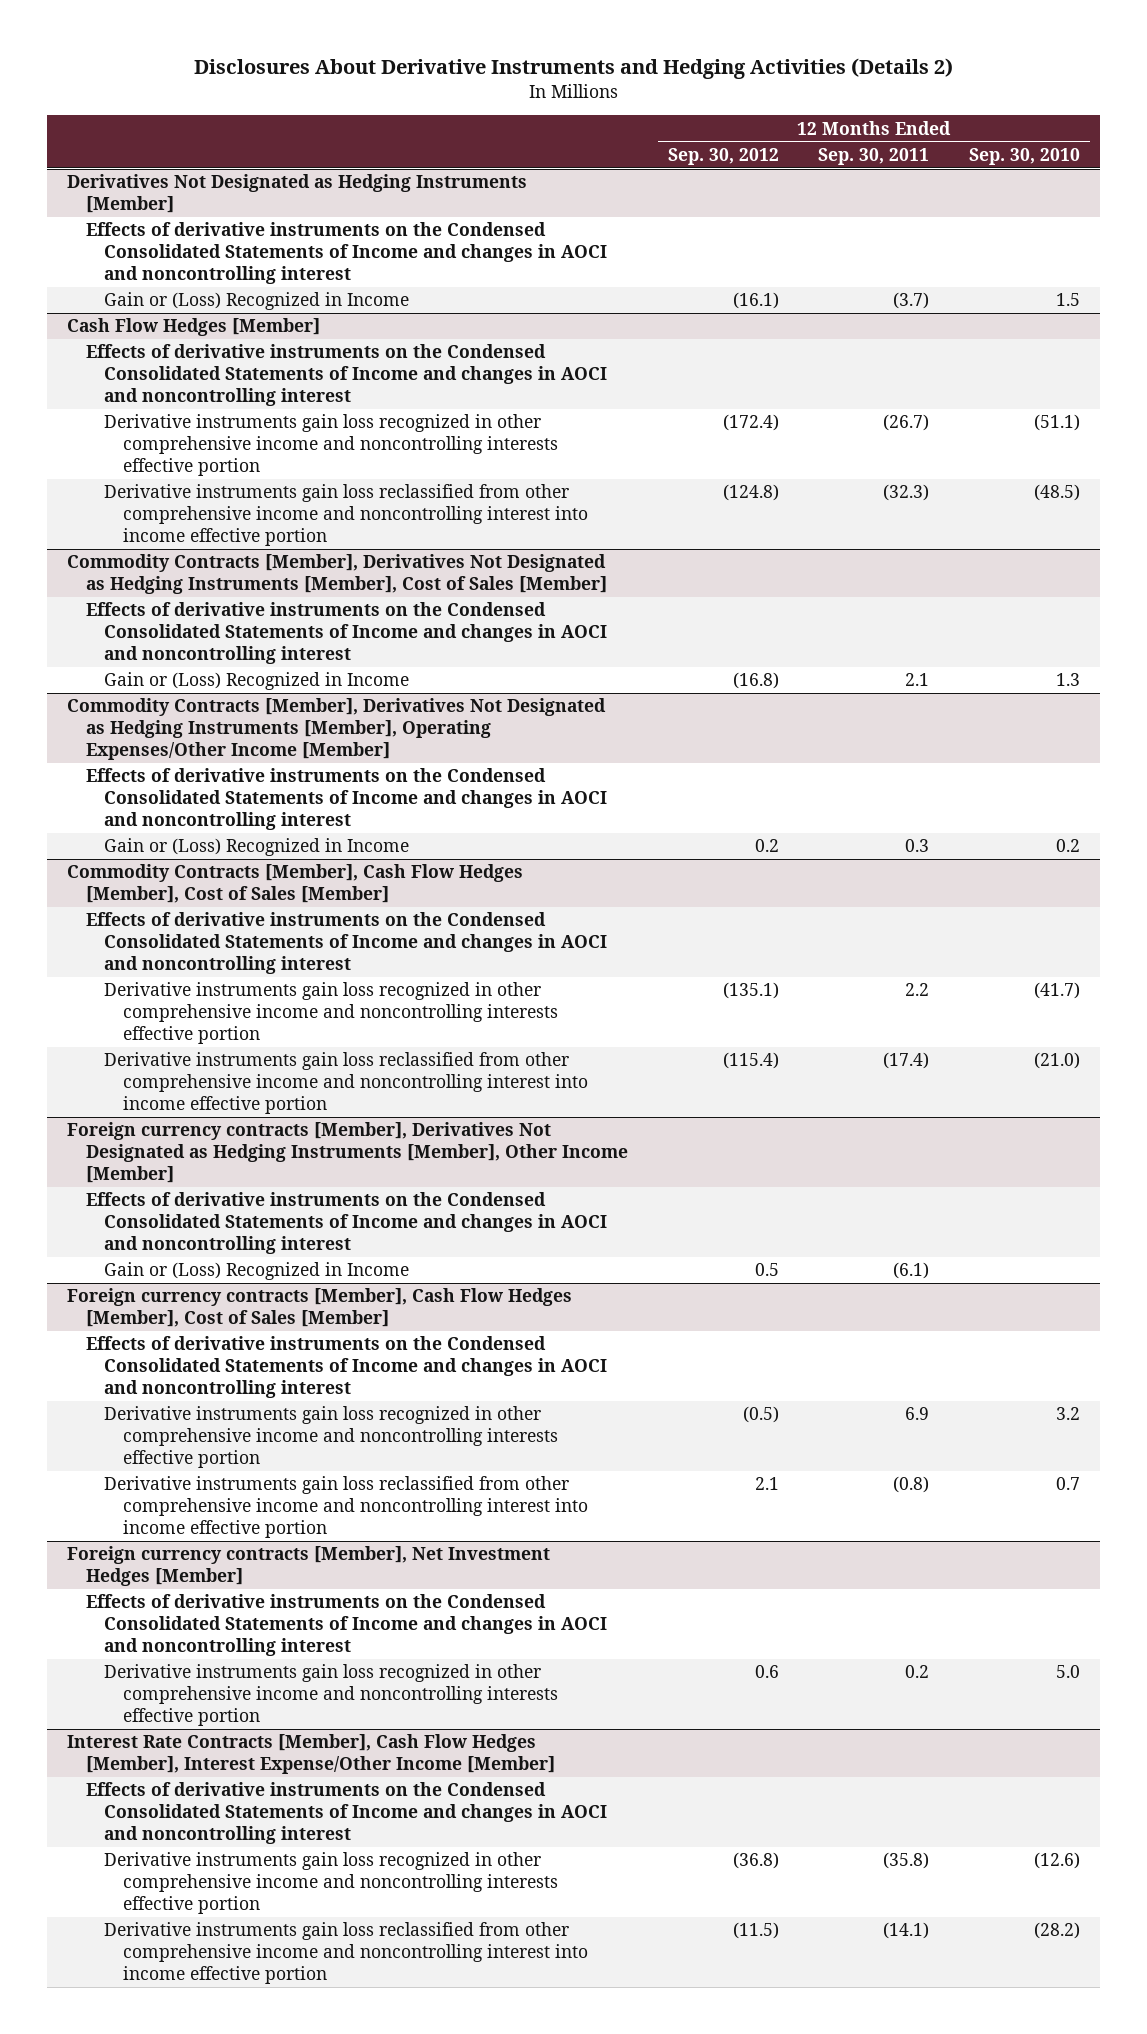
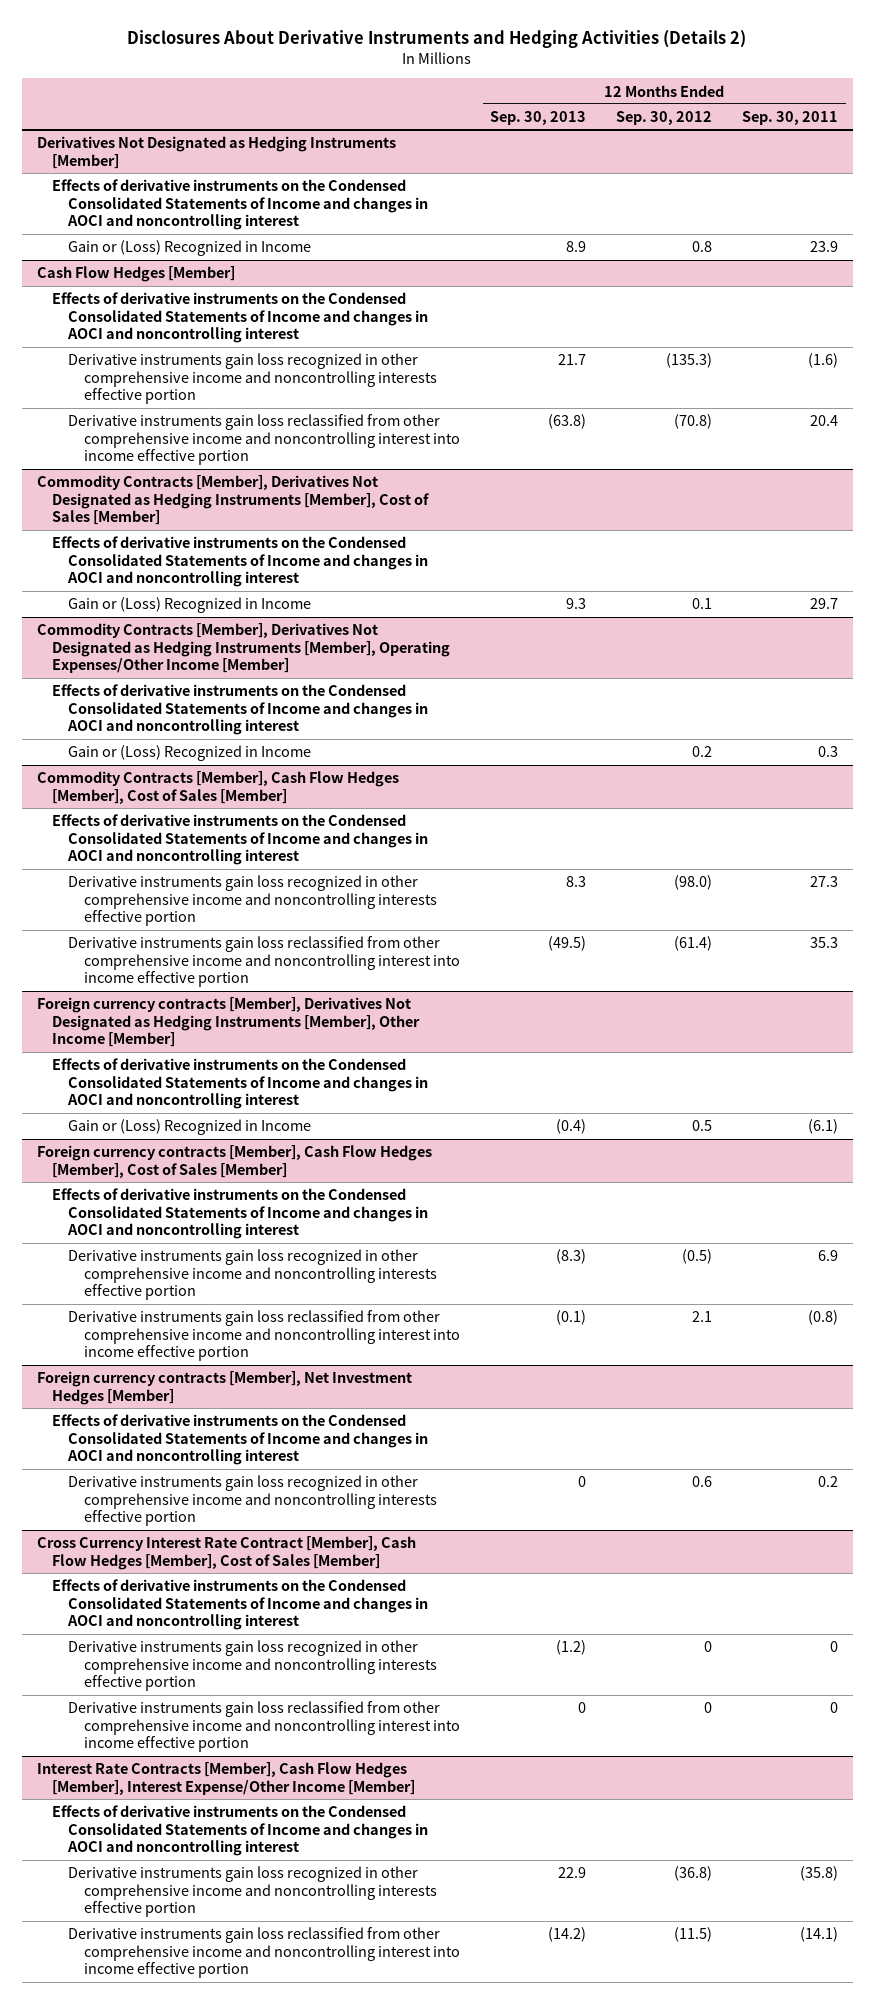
[969,147,1081,165] Sep. 30, 2010 -> none
none -> [490,111,587,126] Sep. 30, 2013
[732,292,779,310] (16.1) -> [692,241,713,253] 0.8
[893,292,930,310] (3.7) -> [810,241,839,253] 23.9
[722,414,779,432] (172.4) -> [666,353,713,369] (135.3)
[883,414,930,432] (26.7) -> [808,353,839,369] (1.6)
[722,484,779,502] (124.8) -> [674,414,713,430] (70.8)
[883,484,930,502] (32.3) -> [810,415,839,427] 20.4
[732,672,779,690] (16.8) -> [692,598,713,610] 0.1
[905,673,930,687] 2.1 -> [810,598,839,610] 29.7
[722,982,779,1000] (135.1) -> [674,875,713,891] (98.0)
[905,983,930,997] 2.2 -> [810,876,839,888] 27.3
[722,1052,779,1070] (115.4) -> [674,936,713,952] (61.4)
[883,1052,930,1070] (17.4) -> [810,937,839,949] 35.3
none -> [36,1536,416,1570] Cross Currency Interest Rate Contract [Member], Cash Flow Hedges [Member], Cost of Sales [Member]
none -> [52,1579,429,1631] Effects of derivative instruments on the Condensed Consolidated Statements of Income and changes in AOCI and noncontrolling interest
none -> [68,1640,438,1692] Derivative instruments gain loss recognized in other comprehensive income and noncontrolling interests effective portion
none -> [68,1701,461,1753] Derivative instruments gain loss reclassified from other comprehensive income and noncontrolling interest into income effective portion

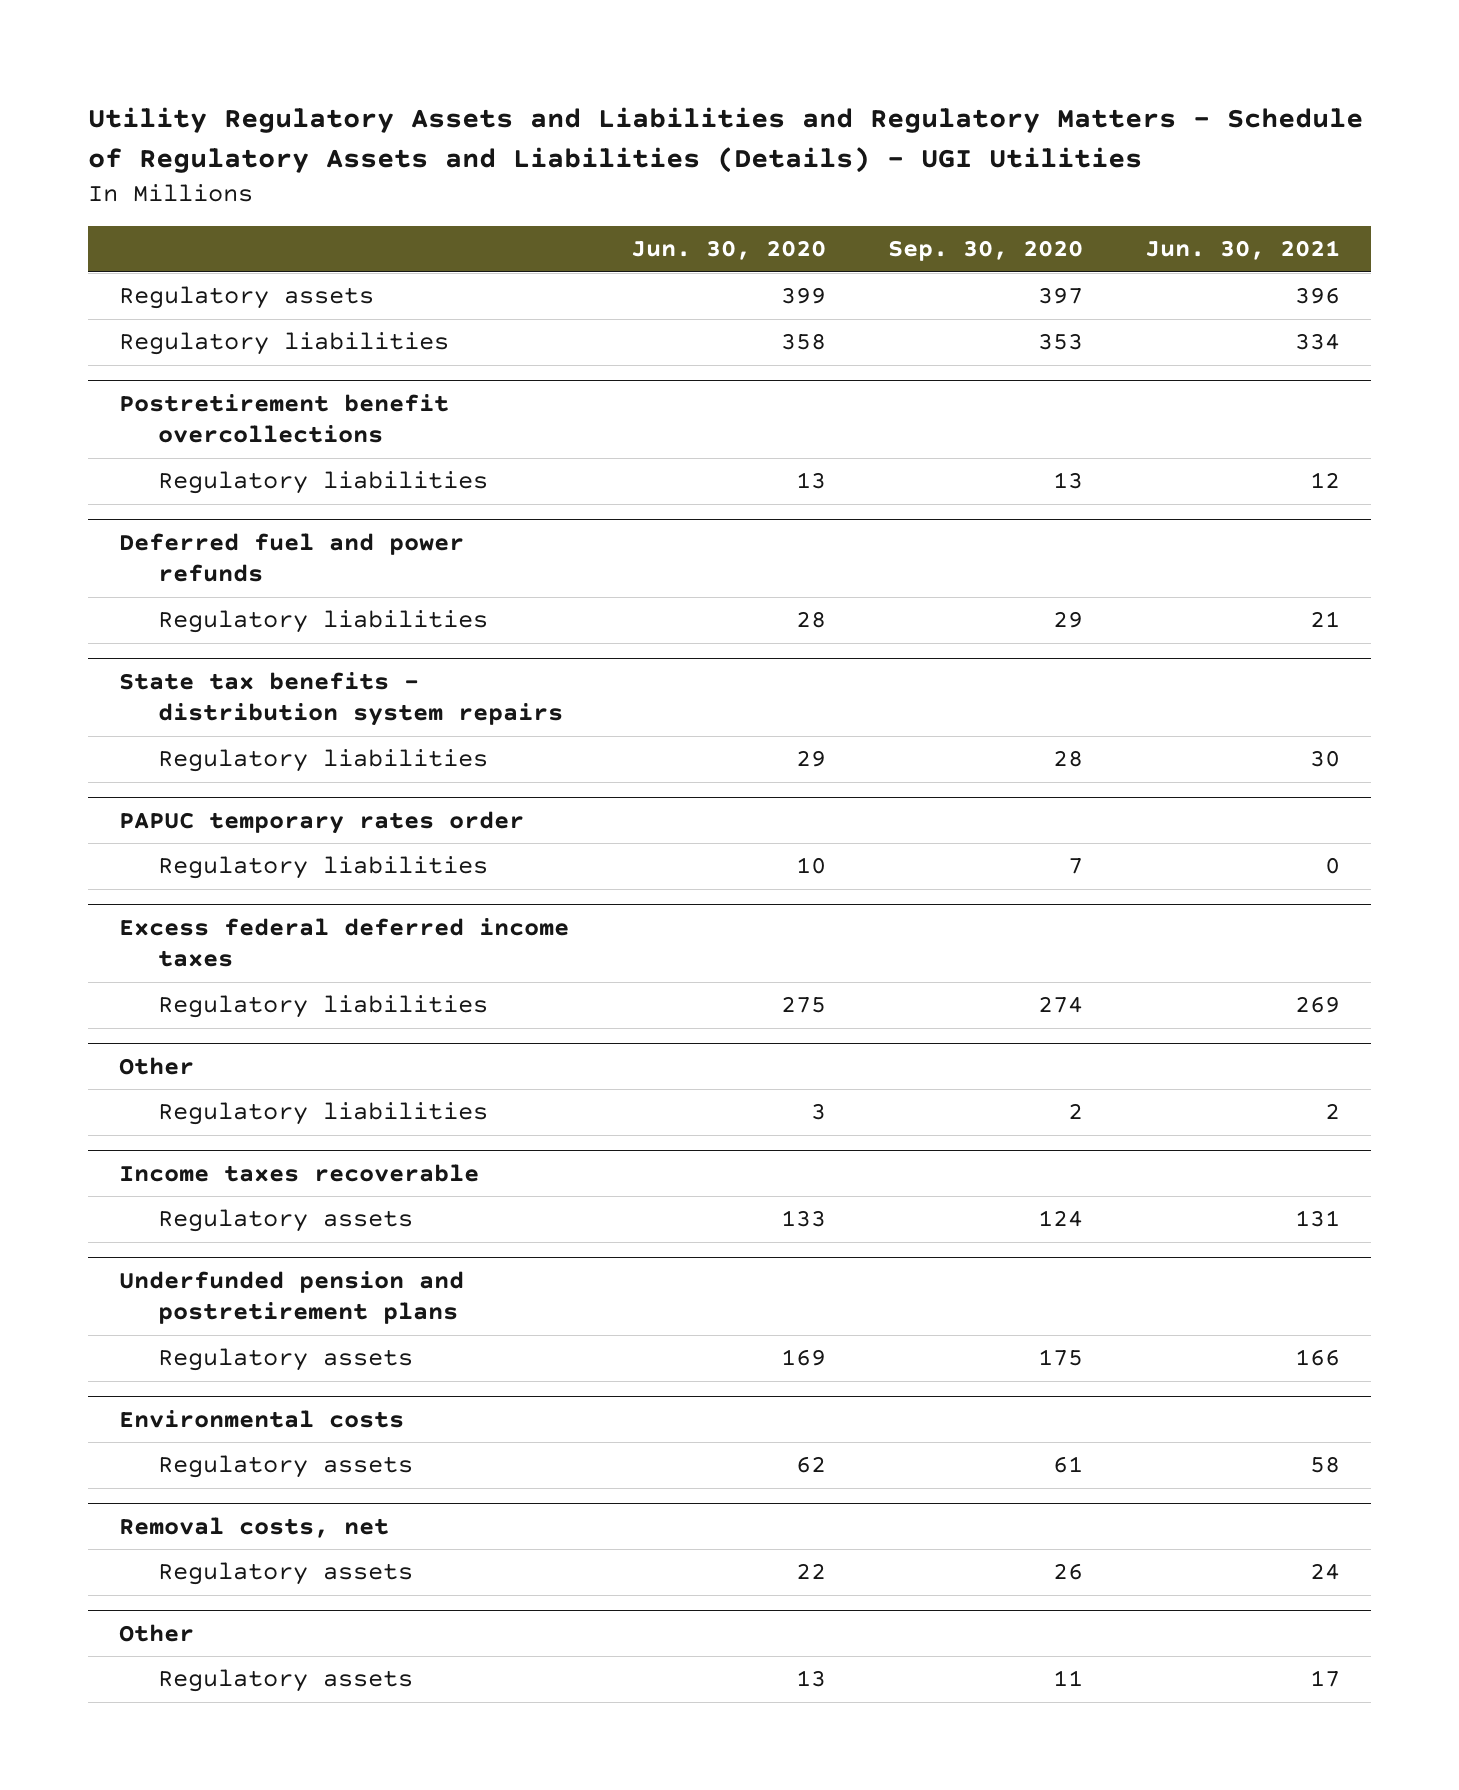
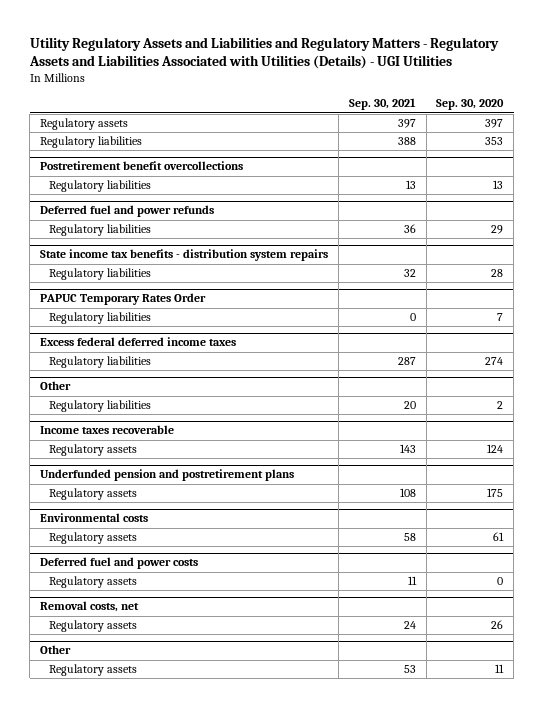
[87,107,1363,173] Utility Regulatory Assets and Liabilities and Regulatory Matters - Schedule of Regulatory Assets and Liabilities (Details) - UGI Utilities -> [28,37,499,70] Utility Regulatory Assets and Liabilities and Regulatory Matters - Regulatory Assets and Liabilities Associated with Utilities (Details) - UGI Utilities
[631,240,827,261] Jun. 30, 2020 -> none
[1145,240,1341,261] Jun. 30, 2021 -> none
none -> [348,98,416,111] Sep. 30, 2021
[119,671,563,727] State tax benefits - distribution system repairs -> [40,249,329,262] State income tax benefits - distribution system repairs
[119,810,525,834] PAPUC temporary rates order -> [40,293,207,306] PAPUC Temporary Rates Order
none -> [40,557,199,570] Deferred fuel and power costs
none -> [48,576,137,589] Regulatory assets

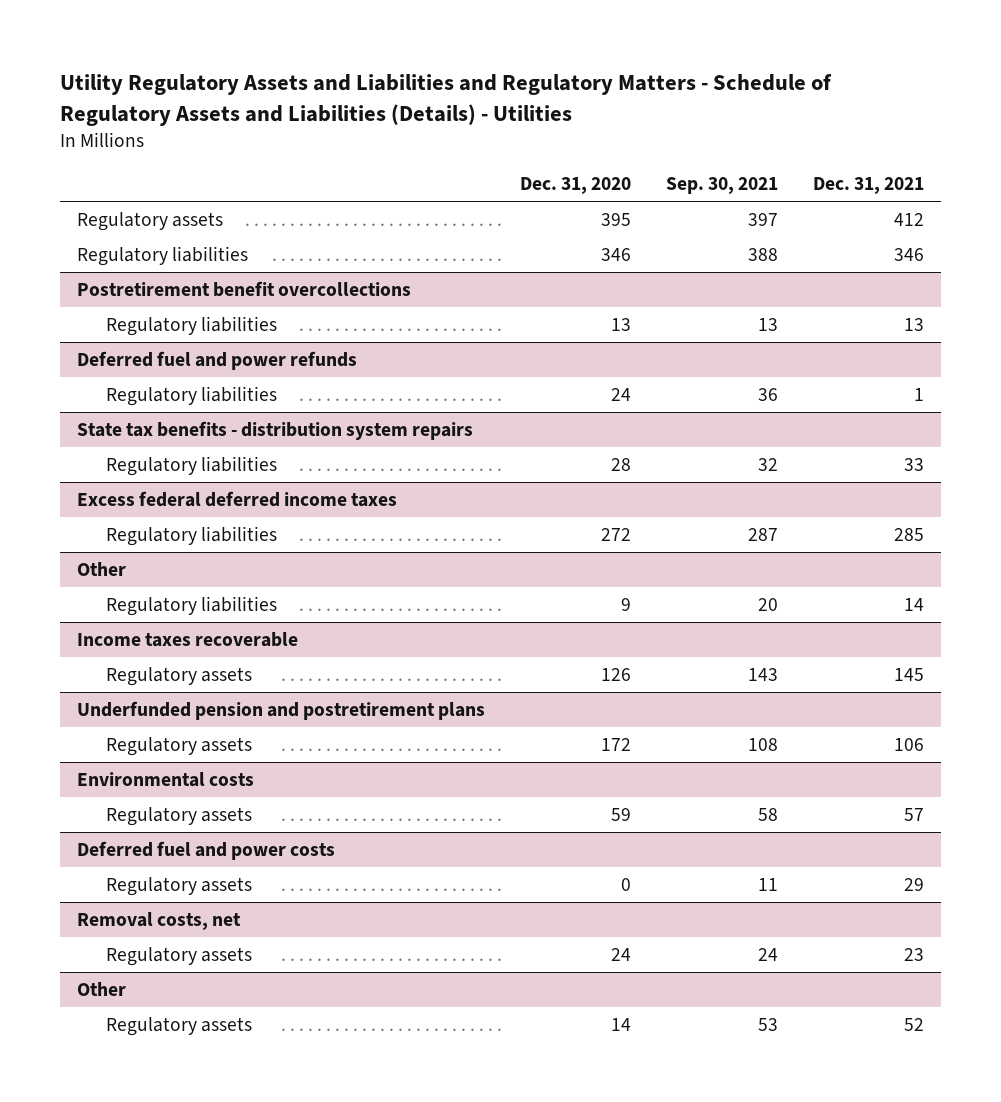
[28,37,499,70] Utility Regulatory Assets and Liabilities and Regulatory Matters - Regulatory Assets and Liabilities Associated with Utilities (Details) - UGI Utilities -> [59,74,832,126] Utility Regulatory Assets and Liabilities and Regulatory Matters - Schedule of Regulatory Assets and Liabilities (Details) - Utilities
[436,99,505,111] Sep. 30, 2020 -> none
none -> [519,177,631,195] Dec. 31, 2020
none -> [812,177,924,195] Dec. 31, 2021
[40,249,329,262] State income tax benefits - distribution system repairs -> [76,420,473,440] State tax benefits - distribution system repairs
[40,293,207,306] PAPUC Temporary Rates Order -> none
[48,312,151,325] Regulatory liabilities -> none

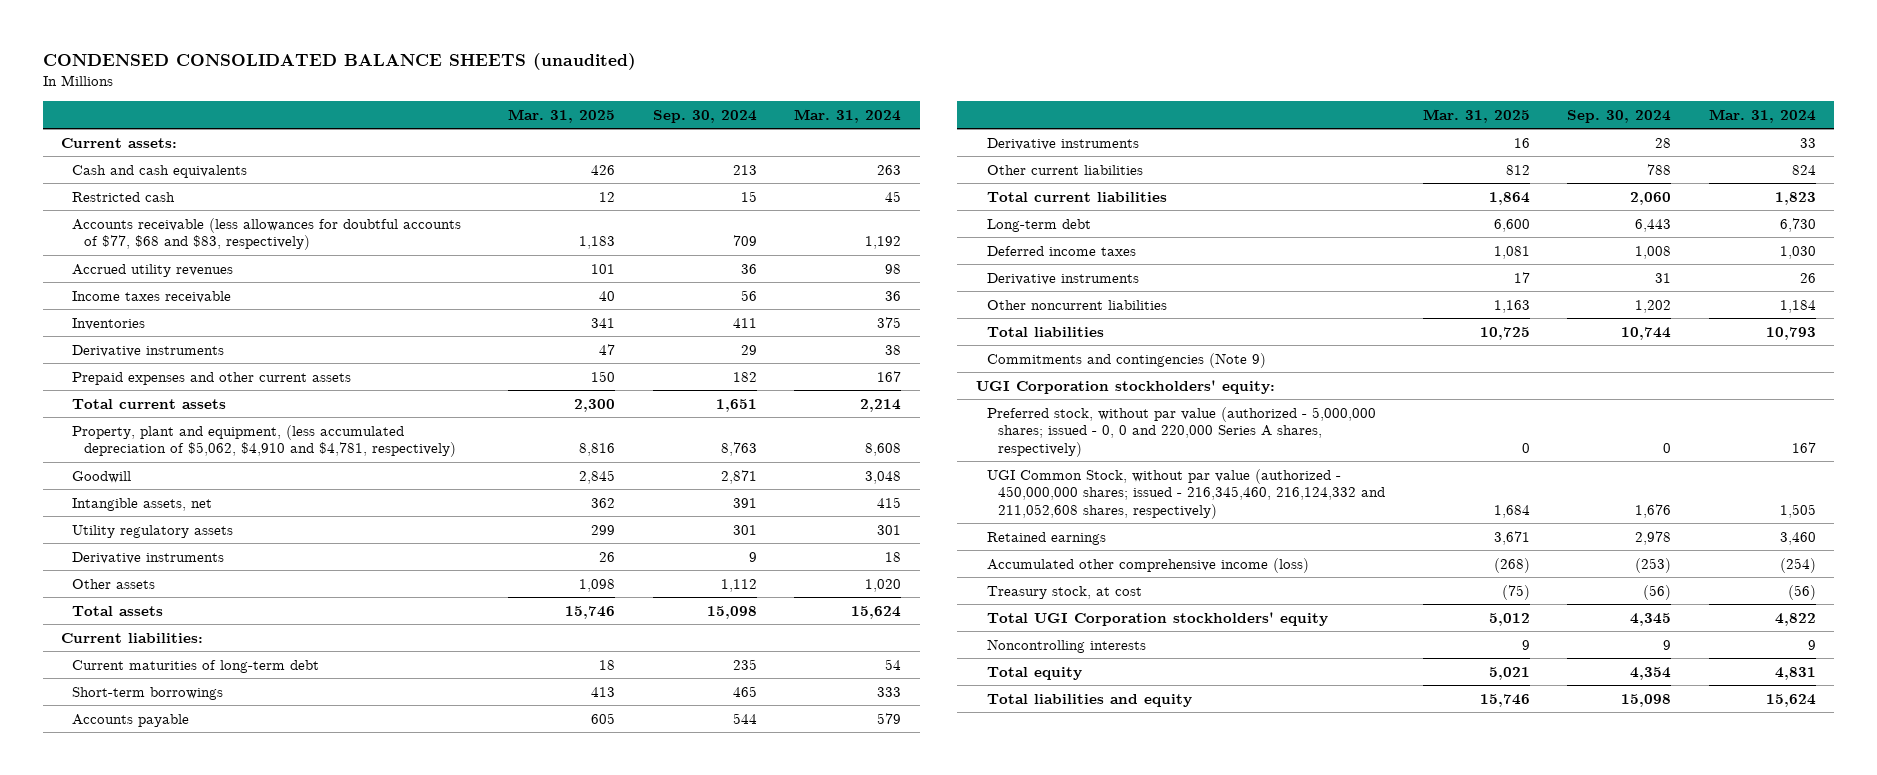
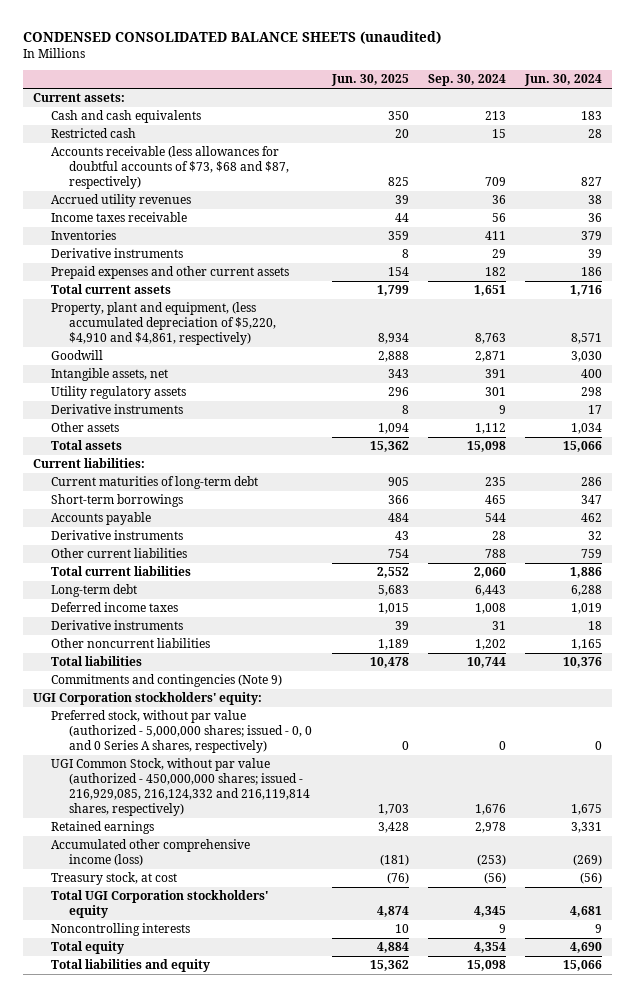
[508,108,616,123] Mar. 31, 2025 -> none
[794,108,902,123] Mar. 31, 2024 -> none
none -> [330,74,409,87] Jun. 30, 2025
none -> [524,74,603,87] Jun. 30, 2024
[72,217,462,251] Accounts receivable (less allowances for doubtful accounts of $77, $68 and $83, respectively) -> [51,146,290,190] Accounts receivable (less allowances for doubtful accounts of $73, $68 and $87, respectively)
[72,424,456,458] Property, plant and equipment, (less accumulated depreciation of $5,062, $4,910 and $4,781, respectively) -> [51,302,277,346] Property, plant and equipment, (less accumulated depreciation of $5,220, $4,910 and $4,861, respectively)
[987,406,1377,458] Preferred stock, without par value (authorized - 5,000,000 shares; issued - 0, 0 and 220,000 Series A shares, respectively) -> [51,710,313,754] Preferred stock, without par value (authorized - 5,000,000 shares; issued - 0, 0 and 0 Series A shares, respectively)
[987,468,1386,520] UGI Common Stock, without par value (authorized - 450,000,000 shares; issued - 216,345,460, 216,124,332 and 211,052,608 shares, respectively) -> [51,758,311,817] UGI Common Stock, without par value (authorized - 450,000,000 shares; issued - 216,929,085, 216,124,332 and 216,119,814 shares, respectively)

